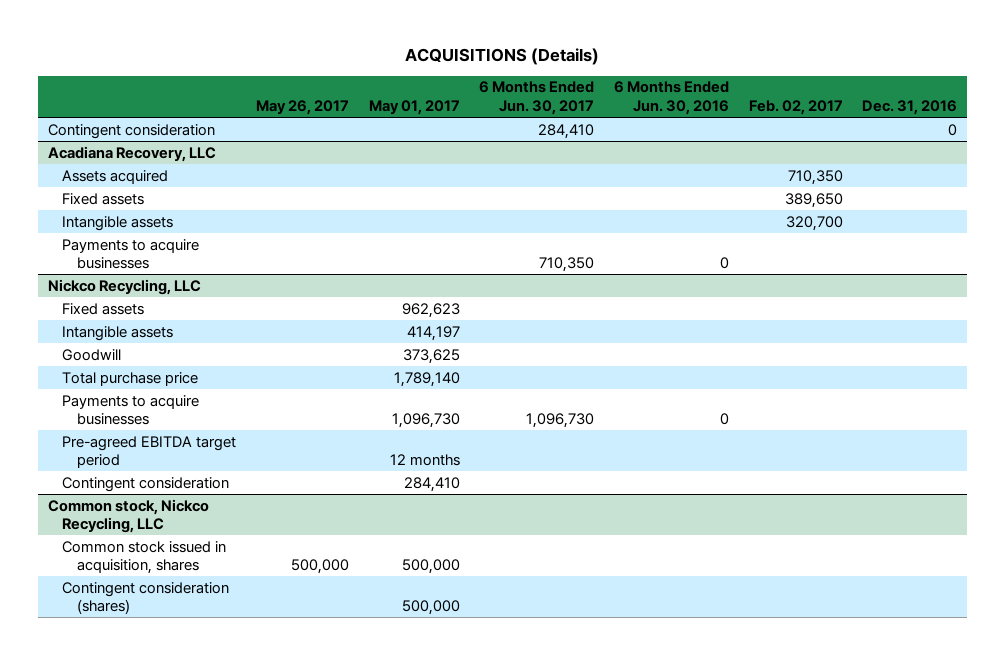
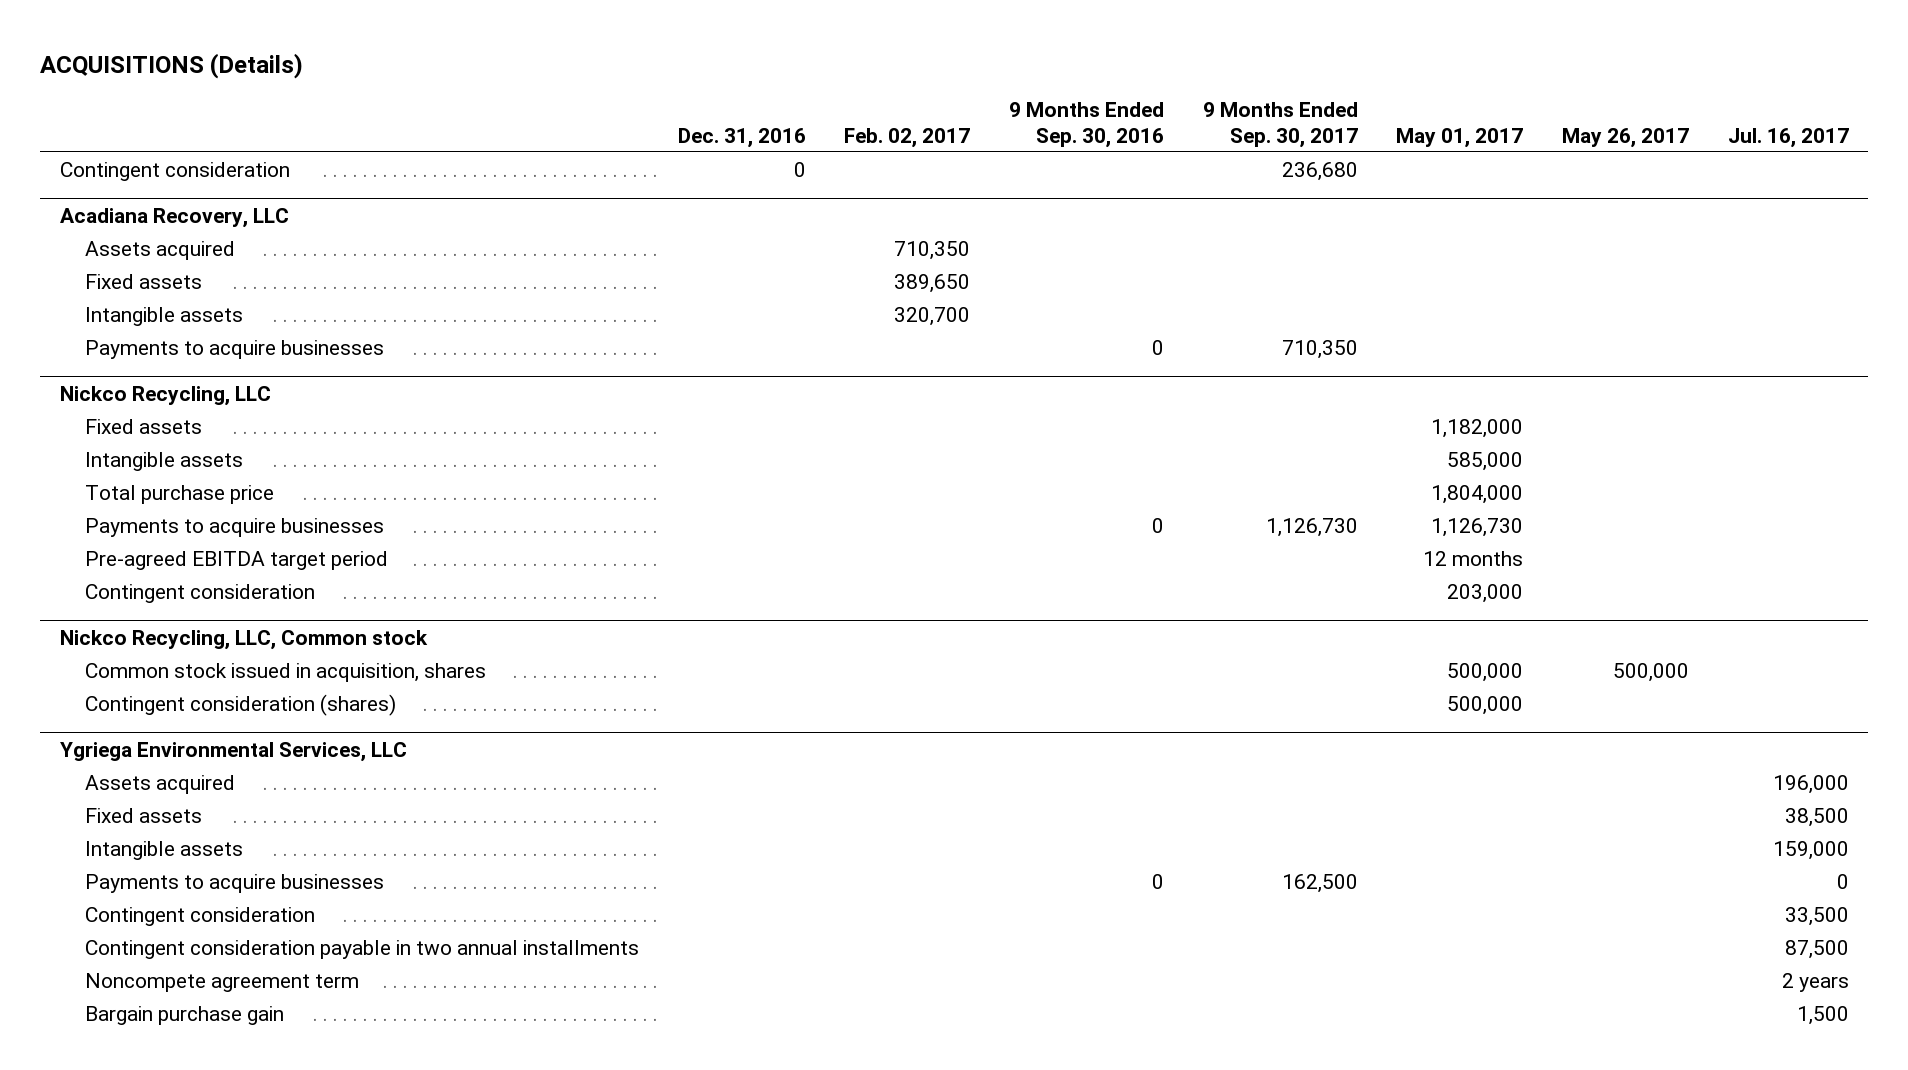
[479,81,595,115] 6 Months Ended Jun. 30, 2017 -> none
[613,81,729,115] 6 Months Ended Jun. 30, 2016 -> none
none -> [1008,102,1164,148] 9 Months Ended Sep. 30, 2016
none -> [1202,102,1358,148] 9 Months Ended Sep. 30, 2017
none -> [1727,127,1849,148] Jul. 16, 2017
[62,348,122,361] Goodwill -> none
[401,302,460,318] 962,623 -> [1431,418,1524,438] 1,182,000
[406,325,460,341] 414,197 -> [1447,451,1524,471] 585,000
[393,371,460,387] 1,789,140 -> [1431,484,1524,504] 1,804,000
[391,413,460,429] 1,096,730 -> [1431,517,1524,537] 1,126,730
[403,476,460,492] 284,410 -> [1447,583,1524,603] 203,000
[47,498,209,534] Common stock, Nickco Recycling, LLC -> [59,629,428,650] Nickco Recycling, LLC, Common stock
none -> [59,741,407,762] Ygriega Environmental Services, LLC
none -> [84,774,235,794] Assets acquired
none -> [84,807,202,823] Fixed assets
none -> [84,840,243,860] Intangible assets
none -> [84,873,384,893] Payments to acquire businesses
none -> [84,906,315,926] Contingent consideration
none -> [84,939,639,959] Contingent consideration payable in two annual installments
none -> [84,972,359,992] Noncompete agreement term
none -> [84,1005,284,1025] Bargain purchase gain

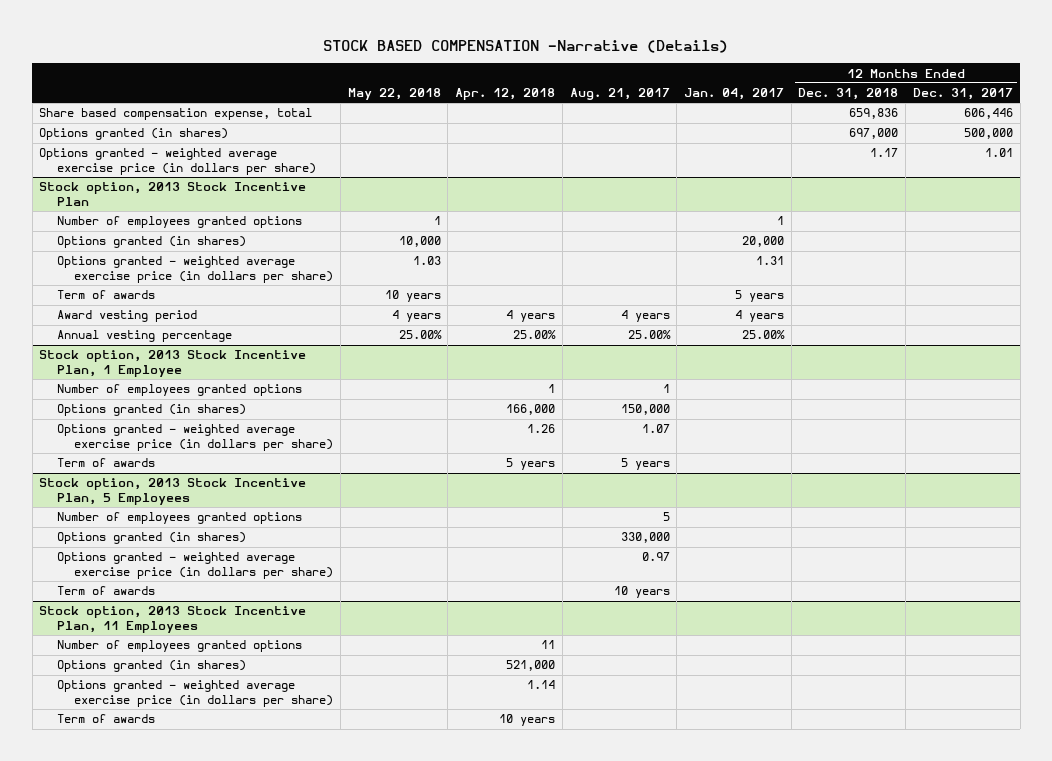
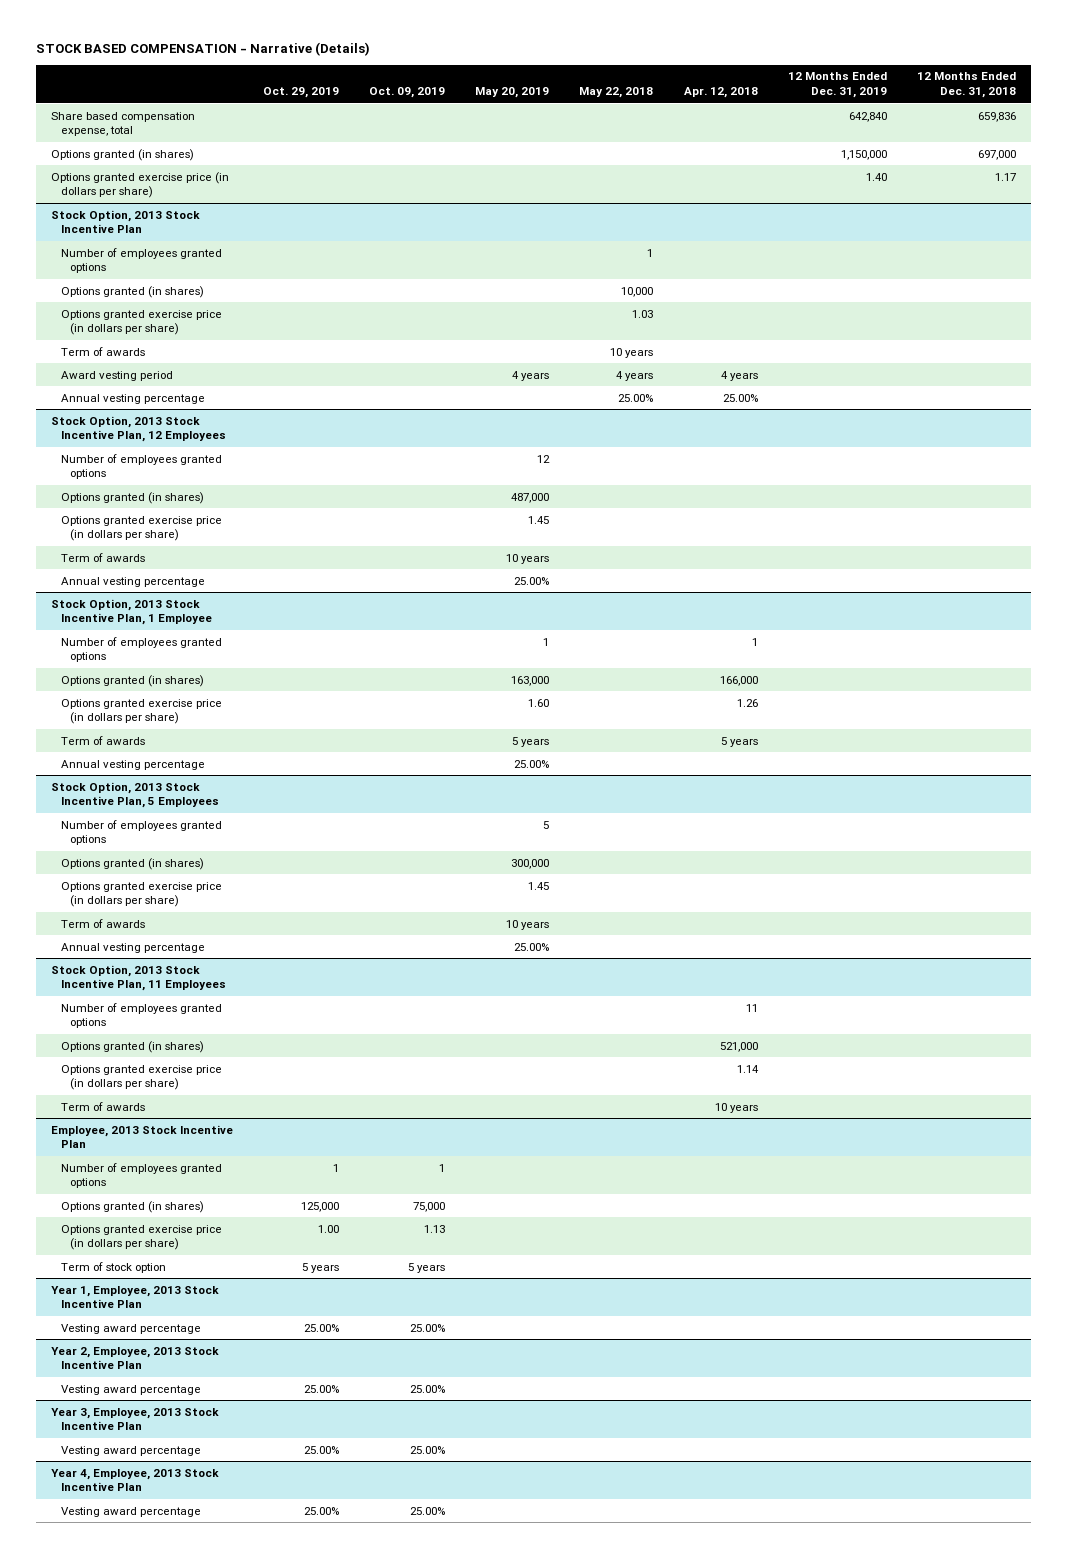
[323,39,729,53] STOCK BASED COMPENSATION -Narrative (Details) -> [35,42,370,57] STOCK BASED COMPENSATION - Narrative (Details)
[569,88,670,101] Aug. 21, 2017 -> none
[683,88,784,101] Jan. 04, 2017 -> none
[912,88,1013,101] Dec. 31, 2017 -> none
none -> [263,87,340,99] Oct. 29, 2019
none -> [369,87,446,99] Oct. 09, 2019
none -> [475,87,550,99] May 20, 2019
none -> [787,72,887,99] 12 Months Ended Dec. 31, 2019
[39,148,316,175] Options granted - weighted average exercise price (in dollars per share) -> [50,171,229,199] Options granted exercise price (in dollars per share)
[39,182,307,206] Stock option, 2013 Stock Incentive Plan -> [50,209,200,234] Stock Option, 2013 Stock Incentive Plan
[56,256,334,283] Options granted - weighted average exercise price (in dollars per share) -> [60,309,222,336] Options granted exercise price (in dollars per share)
none -> [50,415,226,443] Stock Option, 2013 Stock Incentive Plan, 12 Employees
none -> [60,453,222,480] Number of employees granted options
none -> [60,491,204,504] Options granted (in shares)
none -> [60,515,222,542] Options granted exercise price (in dollars per share)
none -> [60,552,145,562] Term of awards
none -> [60,576,205,587] Annual vesting percentage
[39,350,307,377] Stock option, 2013 Stock Incentive Plan, 1 Employee -> [50,598,212,626] Stock Option, 2013 Stock Incentive Plan, 1 Employee
[56,424,334,451] Options granted - weighted average exercise price (in dollars per share) -> [60,698,222,725] Options granted exercise price (in dollars per share)
none -> [60,759,205,770] Annual vesting percentage
[39,478,307,505] Stock option, 2013 Stock Incentive Plan, 5 Employees -> [50,781,219,809] Stock Option, 2013 Stock Incentive Plan, 5 Employees
[56,552,334,579] Options granted - weighted average exercise price (in dollars per share) -> [60,881,222,908] Options granted exercise price (in dollars per share)
none -> [60,942,205,953] Annual vesting percentage
[39,606,307,633] Stock option, 2013 Stock Incentive Plan, 11 Employees -> [50,964,226,992] Stock Option, 2013 Stock Incentive Plan, 11 Employees
[56,680,334,707] Options granted - weighted average exercise price (in dollars per share) -> [60,1064,222,1091] Options granted exercise price (in dollars per share)
none -> [50,1124,233,1149] Employee, 2013 Stock Incentive Plan
none -> [60,1162,222,1189] Number of employees granted options
none -> [60,1200,204,1213] Options granted (in shares)
none -> [60,1224,222,1251] Options granted exercise price (in dollars per share)
none -> [60,1261,166,1273] Term of stock option
none -> [50,1285,219,1309] Year 1, Employee, 2013 Stock Incentive Plan
none -> [60,1323,201,1334] Vesting award percentage
none -> [50,1346,219,1370] Year 2, Employee, 2013 Stock Incentive Plan
none -> [60,1384,201,1395] Vesting award percentage
none -> [50,1407,219,1431] Year 3, Employee, 2013 Stock Incentive Plan
none -> [60,1445,201,1456] Vesting award percentage
none -> [50,1468,219,1492] Year 4, Employee, 2013 Stock Incentive Plan
none -> [60,1506,201,1517] Vesting award percentage

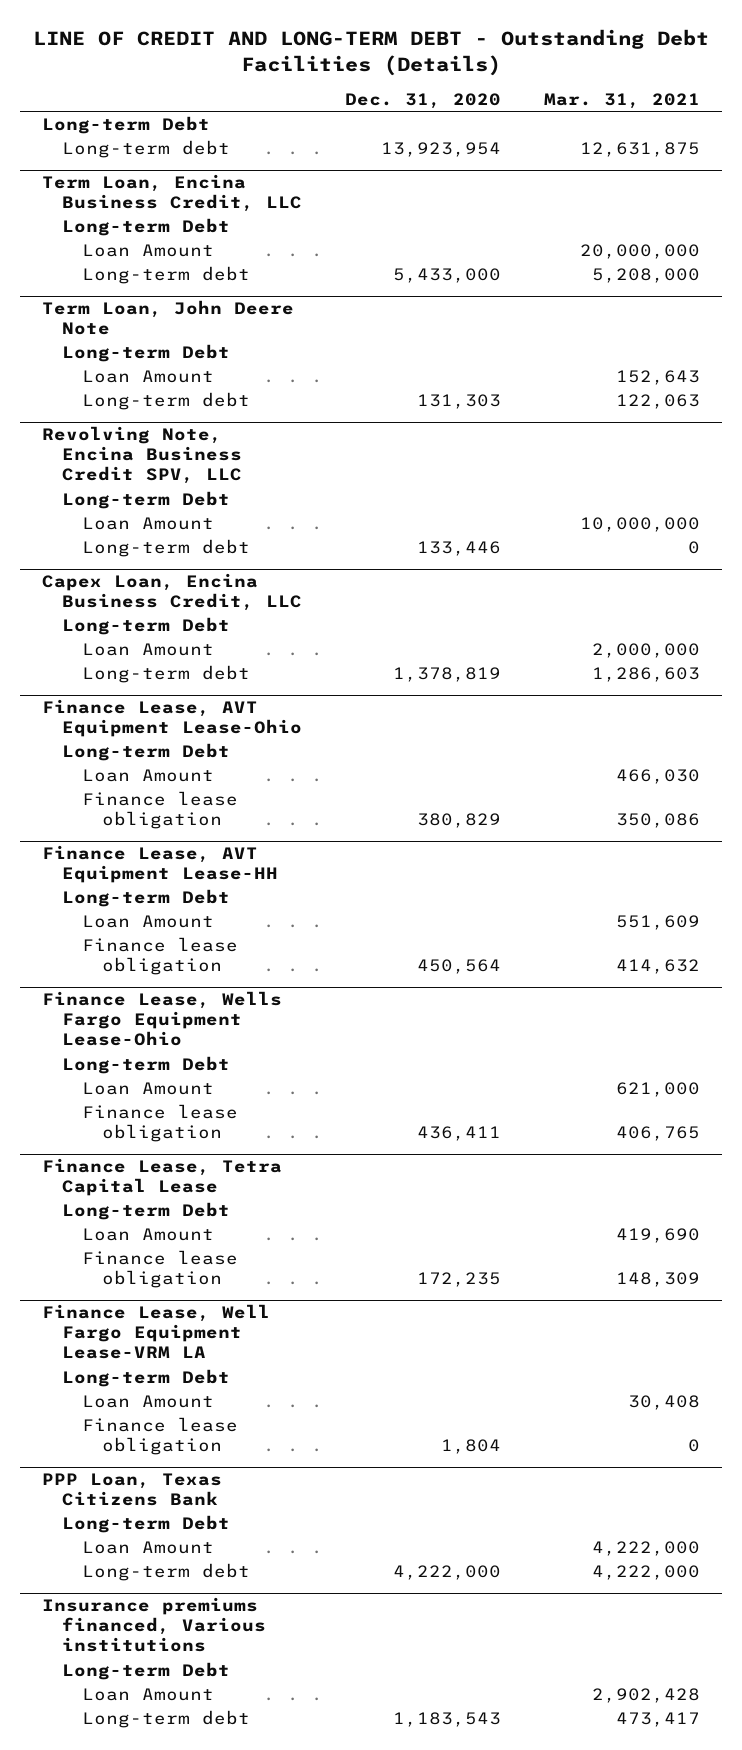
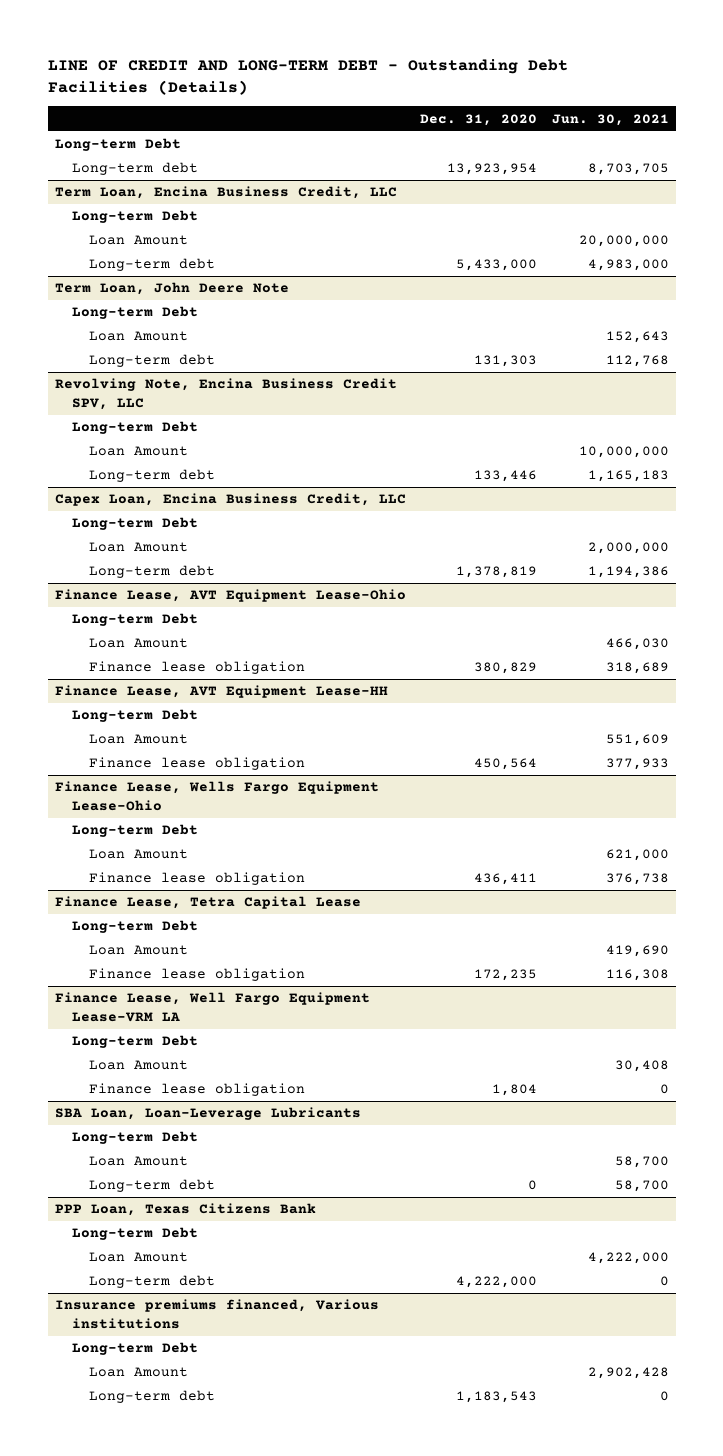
[544,92,701,109] Mar. 31, 2021 -> none
none -> [551,113,669,126] Jun. 30, 2021
none -> [54,1107,361,1121] SBA Loan, Loan-Leverage Lubricants
none -> [71,1131,198,1145] Long-term Debt
none -> [89,1156,189,1167] Loan Amount
none -> [89,1179,216,1193] Long-term debt

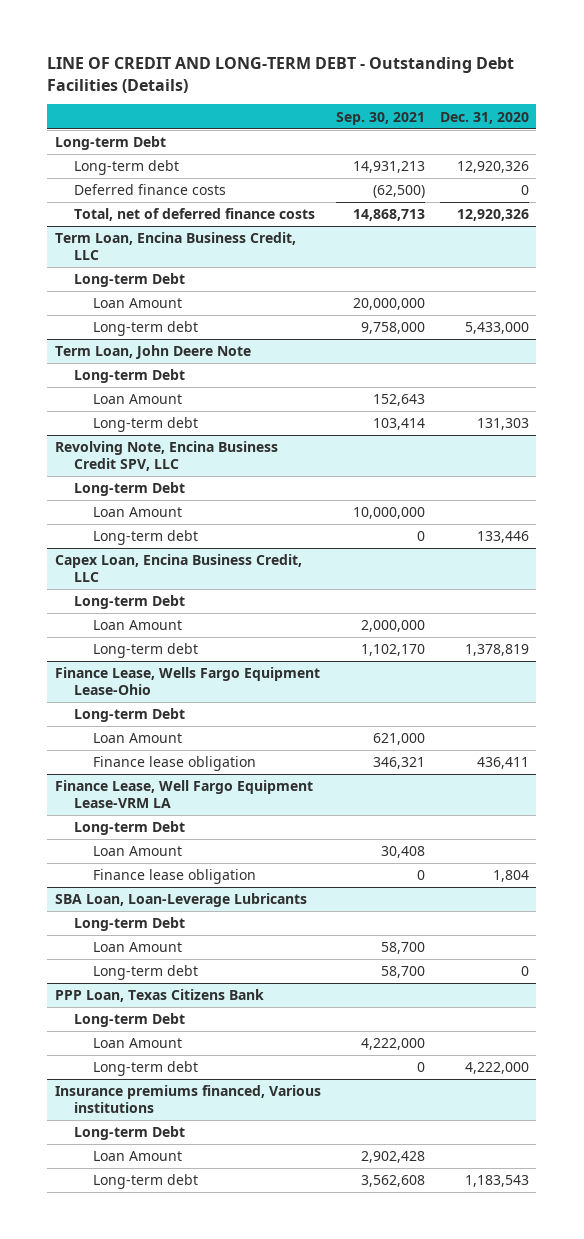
[551,113,669,126] Jun. 30, 2021 -> none
none -> [335,111,425,125] Sep. 30, 2021
[447,163,538,176] 13,923,954 -> [456,161,529,174] 12,920,326
none -> [73,184,226,196] Deferred finance costs
none -> [73,208,315,222] Total, net of deferred finance costs
[54,589,406,603] Finance Lease, AVT Equipment Lease-Ohio -> none
[71,613,198,627] Long-term Debt -> none
[89,638,189,649] Loan Amount -> none
[89,661,306,675] Finance lease obligation -> none
[54,685,388,699] Finance Lease, AVT Equipment Lease-HH -> none
[71,709,198,723] Long-term Debt -> none
[89,734,189,745] Loan Amount -> none
[89,757,306,771] Finance lease obligation -> none
[54,896,361,910] Finance Lease, Tetra Capital Lease -> none
[71,920,198,934] Long-term Debt -> none
[89,945,189,956] Loan Amount -> none
[89,968,306,982] Finance lease obligation -> none

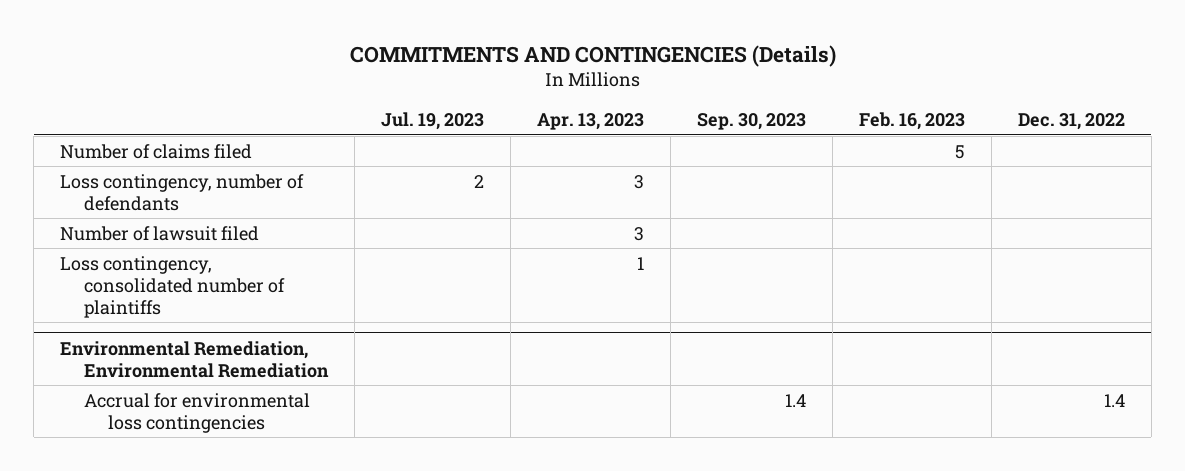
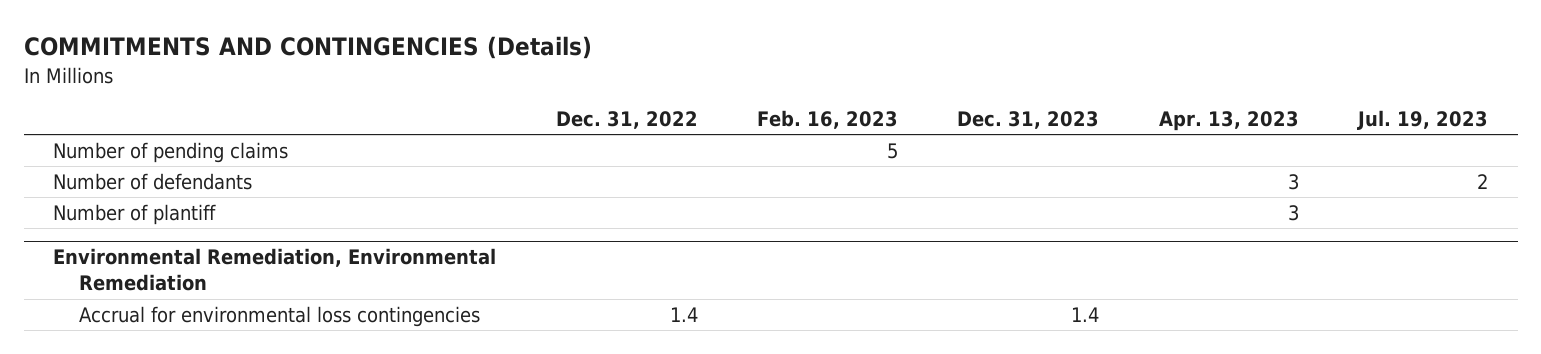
[697,112,807,130] Sep. 30, 2023 -> none
none -> [957,110,1100,129] Dec. 31, 2023
[60,255,286,318] Loss contingency, consolidated number of plaintiffs -> none
[60,143,253,159] Number of claims filed -> [53,142,289,164] Number of pending claims
[60,173,305,211] Loss contingency, number of defendants -> [53,173,253,191] Number of defendants
[60,225,260,241] Number of lawsuit filed -> [53,204,217,226] Number of plantiff

